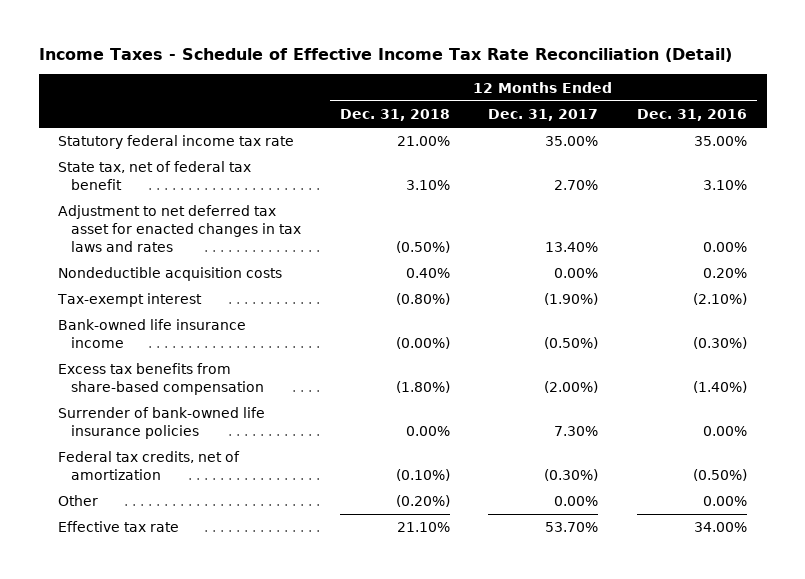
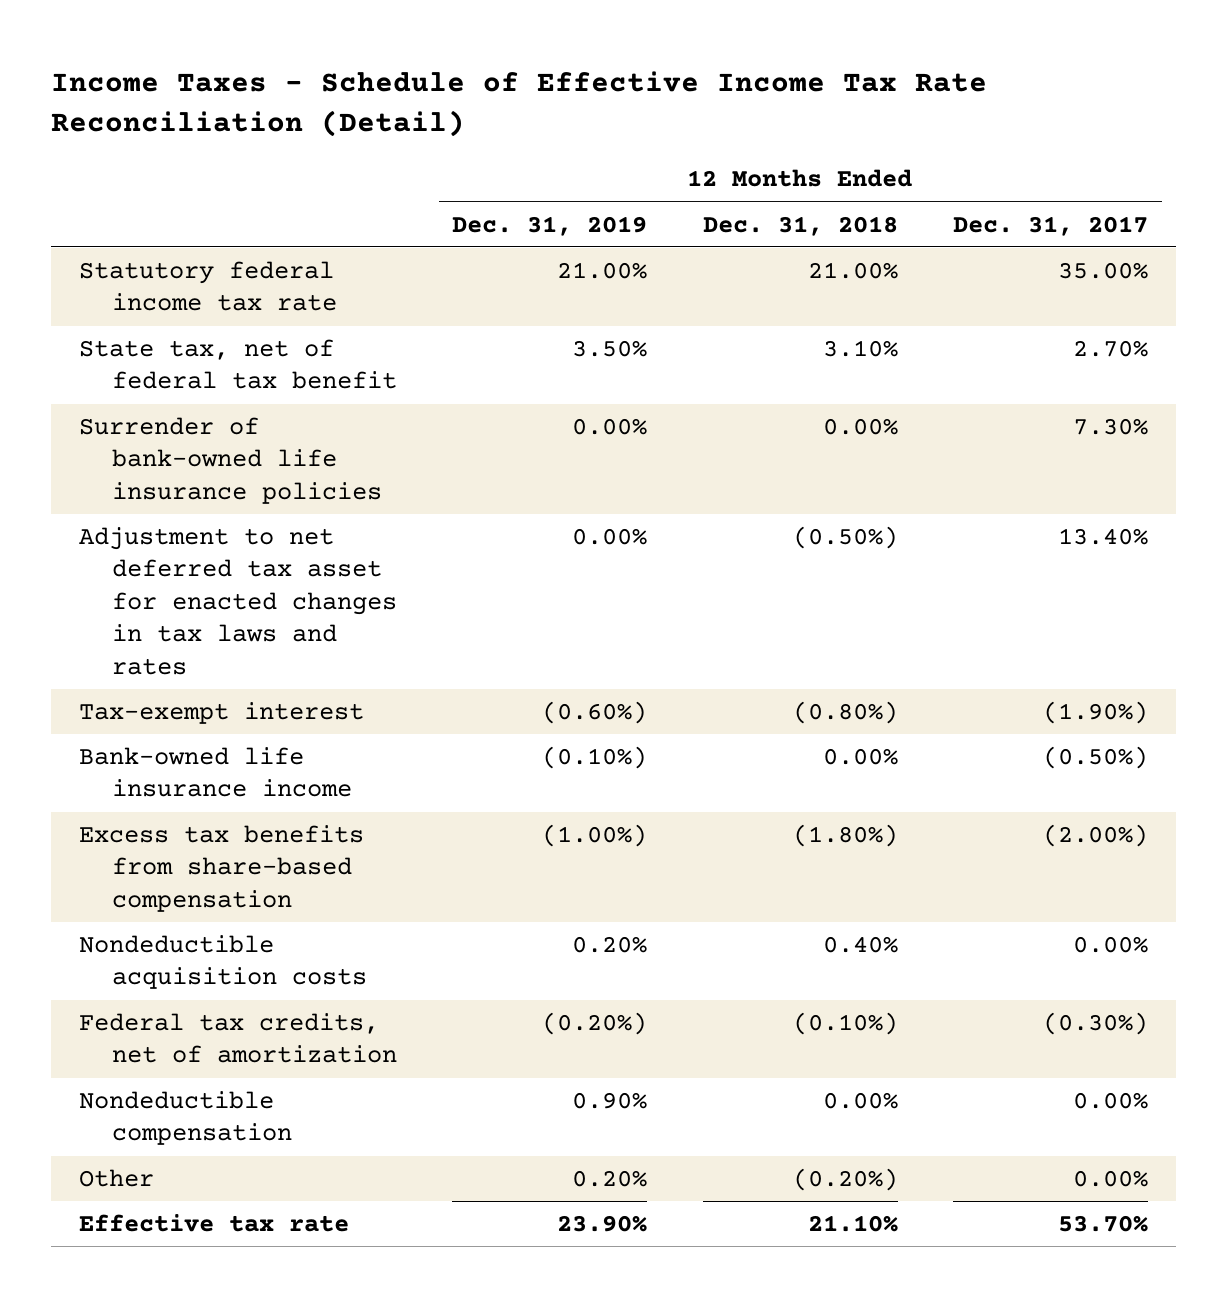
[637,109,748,122] Dec. 31, 2016 -> none
none -> [452,215,648,236] Dec. 31, 2019
[58,407,266,440] Surrender of bank-owned life insurance policies -> [78,417,383,504] Surrender of bank-owned life insurance policies
[395,337,450,350] (0.00%) -> [822,748,898,766] 0.00%
[58,267,283,282] Nondeductible acquisition costs -> [78,935,368,990] Nondeductible acquisition costs
none -> [78,1091,293,1146] Nondeductible compensation

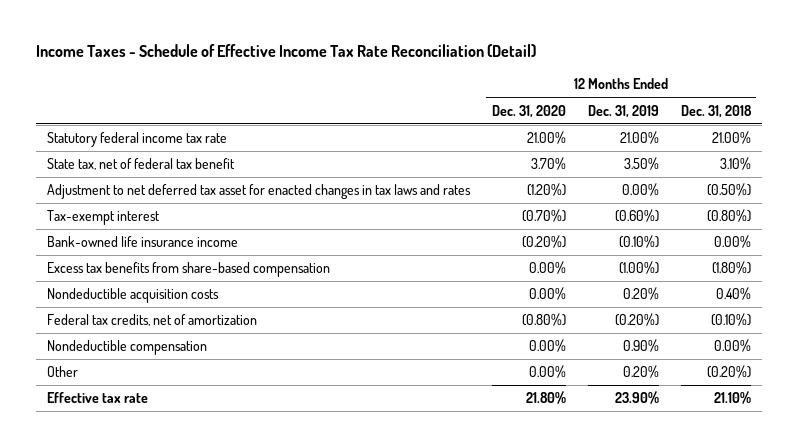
[953,215,1149,236] Dec. 31, 2017 -> none
none -> [491,104,566,118] Dec. 31, 2020
[78,417,383,504] Surrender of bank-owned life insurance policies -> none

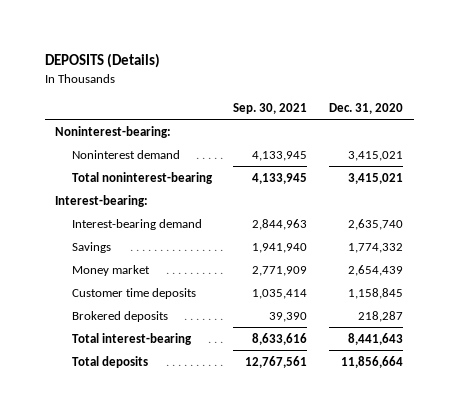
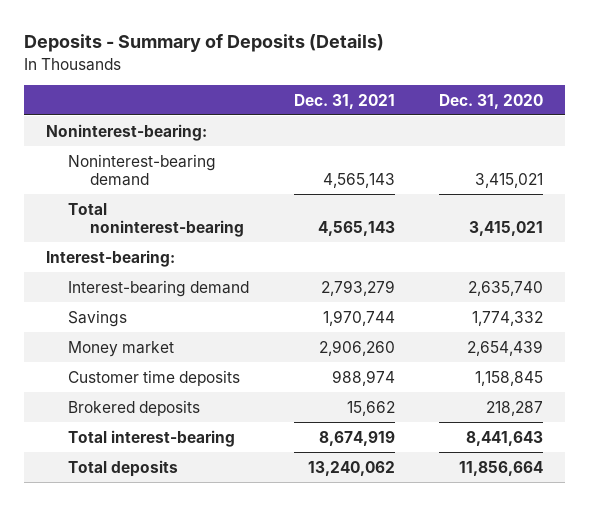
[44,53,160,69] DEPOSITS (Details) -> [24,34,385,53] Deposits - Summary of Deposits (Details)
[233,102,308,114] Sep. 30, 2021 -> none
none -> [293,93,395,109] Dec. 31, 2021
[71,149,180,159] Noninterest demand -> [67,153,216,186] Noninterest-bearing demand

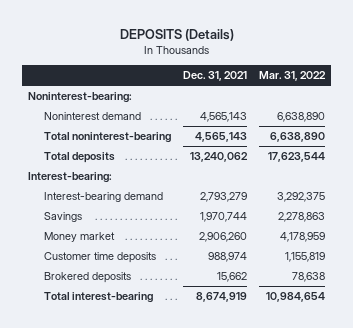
[24,34,385,53] Deposits - Summary of Deposits (Details) -> [119,29,234,42] DEPOSITS (Details)
[439,93,544,109] Dec. 31, 2020 -> none
none -> [259,71,327,82] Mar. 31, 2022
[67,153,216,186] Noninterest-bearing demand -> [44,111,142,120] Noninterest demand
[67,459,178,477] Total deposits -> [44,151,116,163] Total deposits

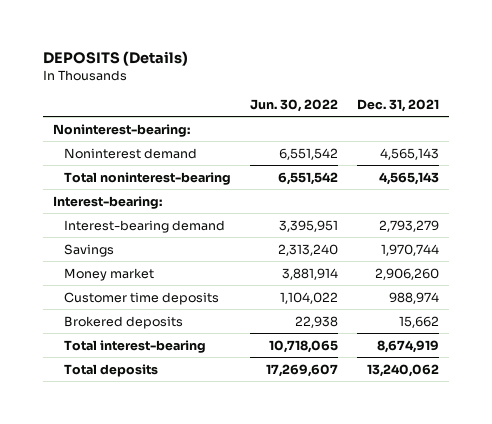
[259,71,327,82] Mar. 31, 2022 -> none
none -> [249,99,338,113] Jun. 30, 2022
[44,151,116,163] Total deposits -> [63,363,158,377] Total deposits

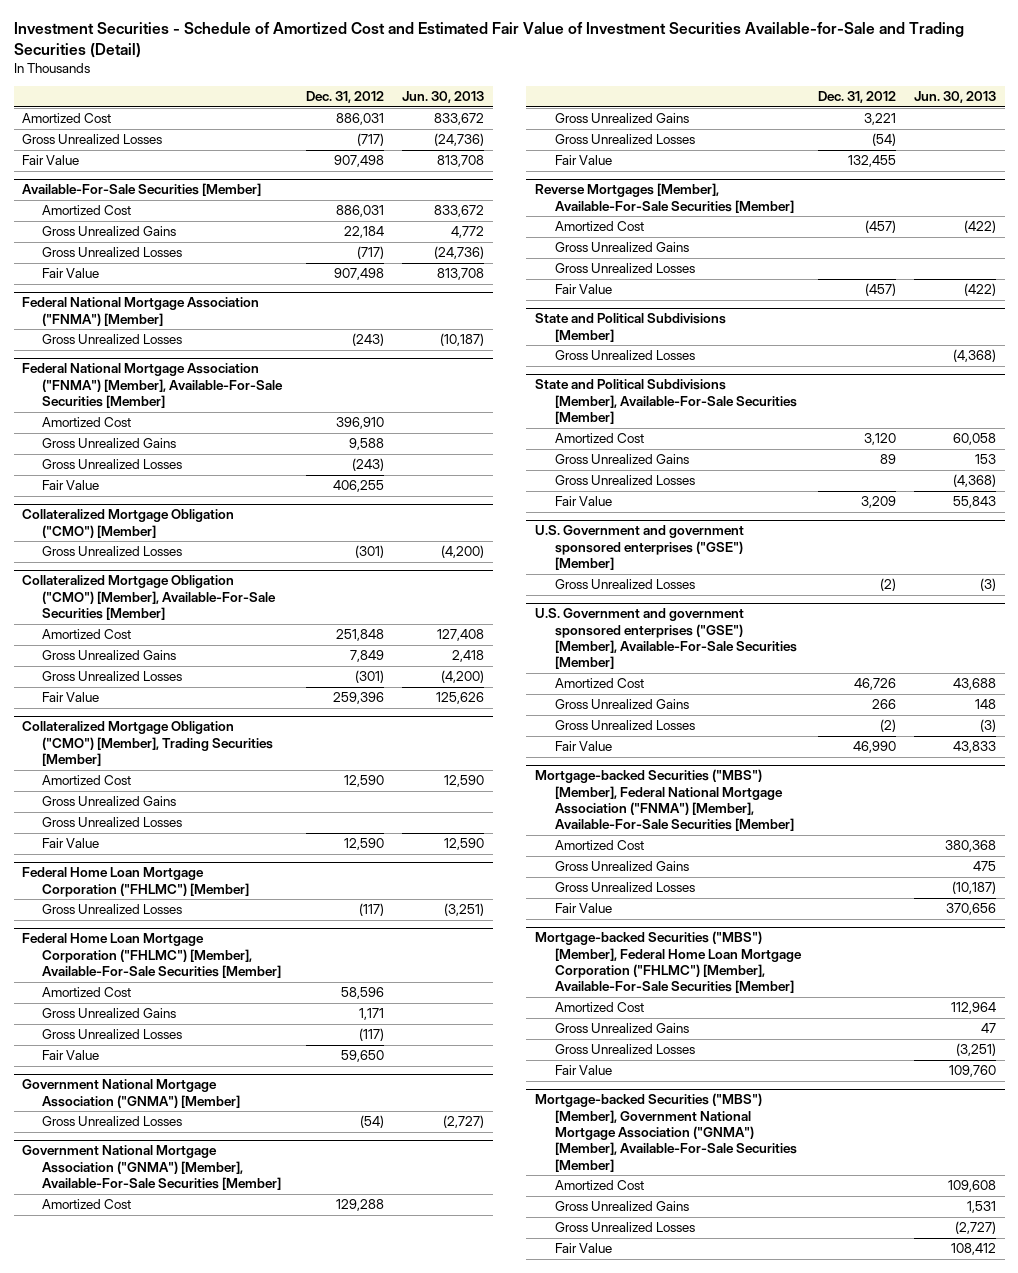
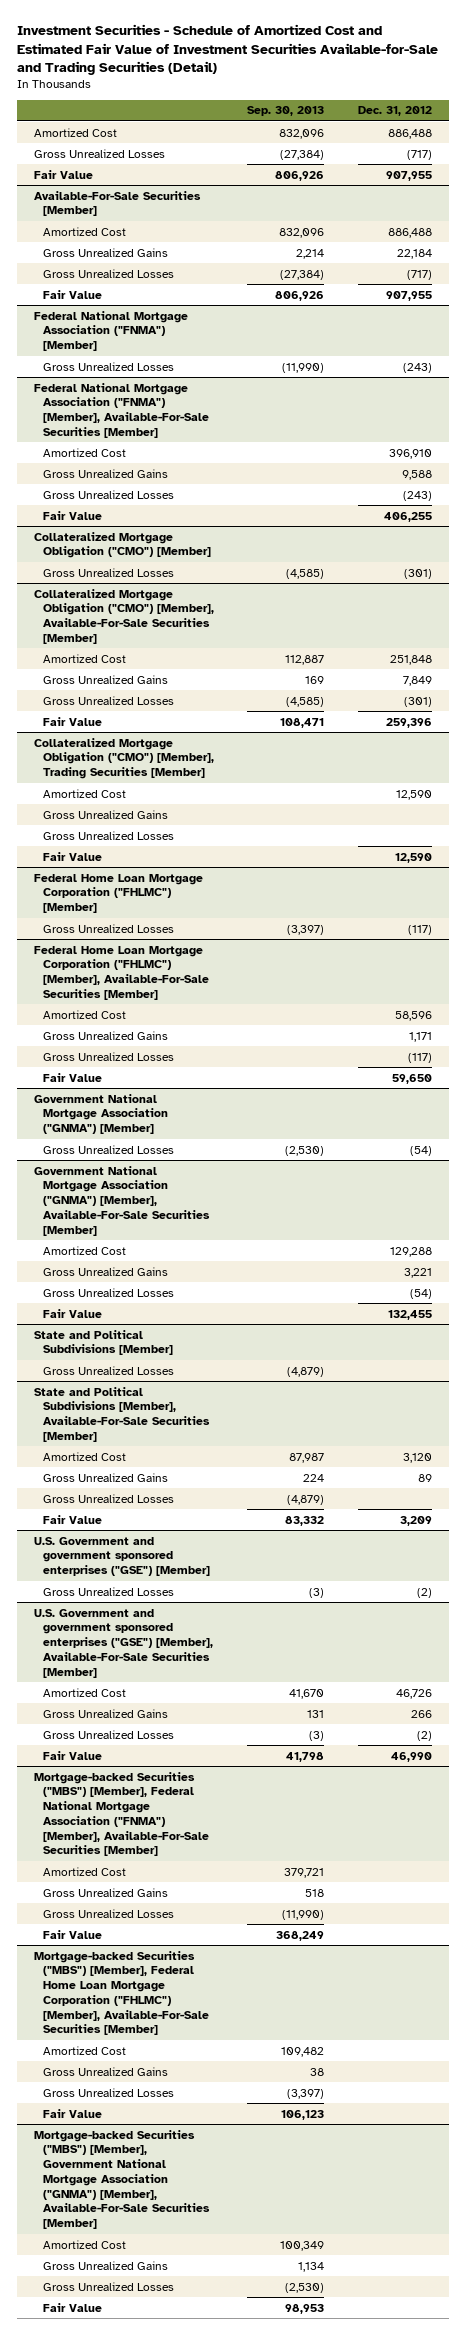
[401,91,484,104] Jun. 30, 2013 -> none
none -> [247,106,325,117] Sep. 30, 2013
[335,113,384,126] 886,031 -> [387,128,432,139] 886,488
[333,155,384,168] 907,498 -> [385,170,432,181] 907,955
[335,205,384,218] 886,031 -> [387,227,432,238] 886,488
[333,268,384,281] 907,498 -> [385,290,432,301] 907,955
[534,183,794,213] Reverse Mortgages [Member], Available-For-Sale Securities [Member] -> none
[554,221,644,232] Amortized Cost -> none
[554,242,689,253] Gross Unrealized Gains -> none
[554,263,695,274] Gross Unrealized Losses -> none
[554,284,612,295] Fair Value -> none

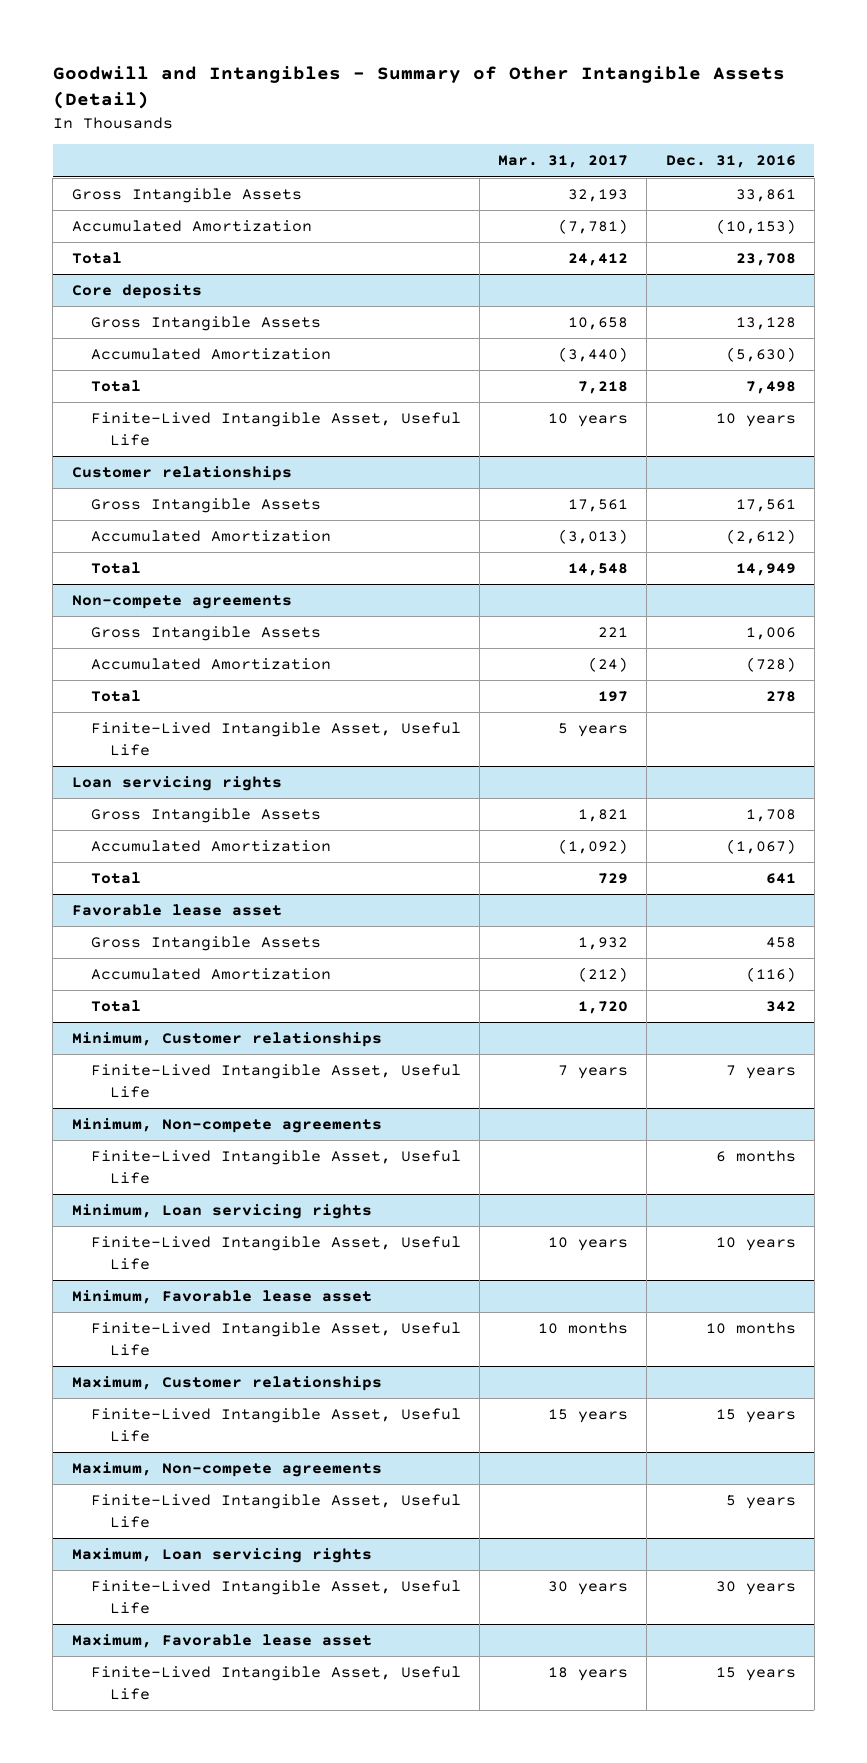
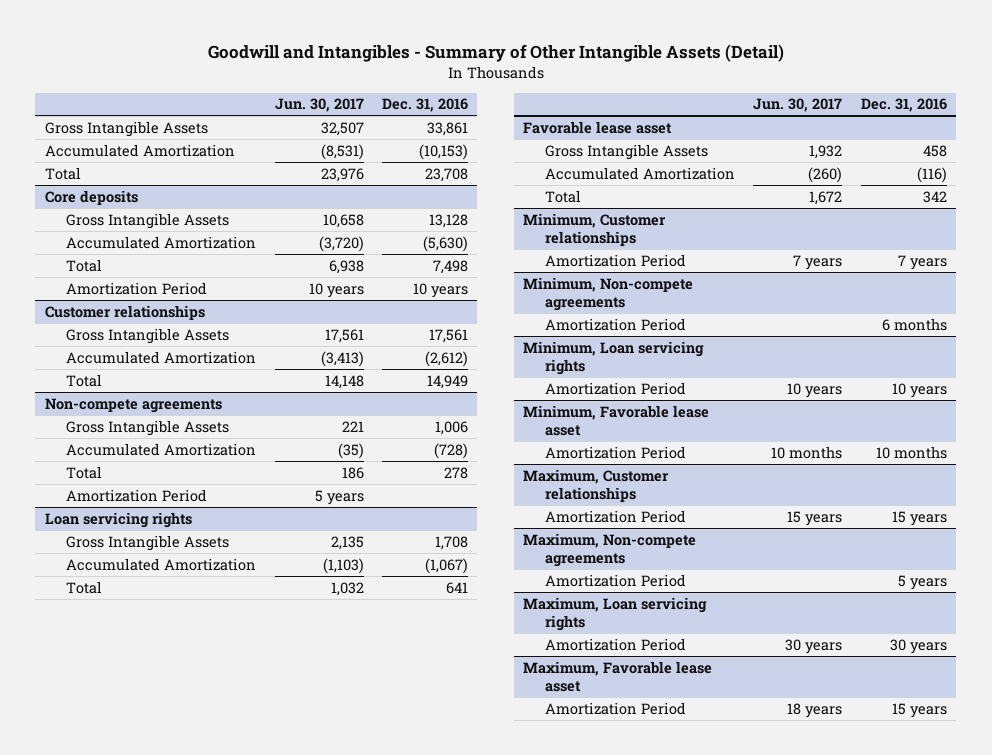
[498,155,629,169] Mar. 31, 2017 -> none
none -> [274,98,364,113] Jun. 30, 2017
[90,412,461,446] Finite-Lived Intangible Asset, Useful Life -> [65,281,207,295] Amortization Period
[90,722,461,756] Finite-Lived Intangible Asset, Useful Life -> [65,488,207,502] Amortization Period
[90,1064,461,1098] Finite-Lived Intangible Asset, Useful Life -> [544,253,686,267] Amortization Period
[90,1150,461,1184] Finite-Lived Intangible Asset, Useful Life -> [544,317,686,331] Amortization Period
[90,1236,461,1270] Finite-Lived Intangible Asset, Useful Life -> [544,381,686,395] Amortization Period
[90,1322,461,1356] Finite-Lived Intangible Asset, Useful Life -> [544,445,686,459] Amortization Period
[90,1408,461,1442] Finite-Lived Intangible Asset, Useful Life -> [544,509,686,523] Amortization Period
[90,1494,461,1528] Finite-Lived Intangible Asset, Useful Life -> [544,573,686,587] Amortization Period
[90,1580,461,1614] Finite-Lived Intangible Asset, Useful Life -> [544,637,686,651] Amortization Period
[90,1666,461,1700] Finite-Lived Intangible Asset, Useful Life -> [544,701,686,715] Amortization Period

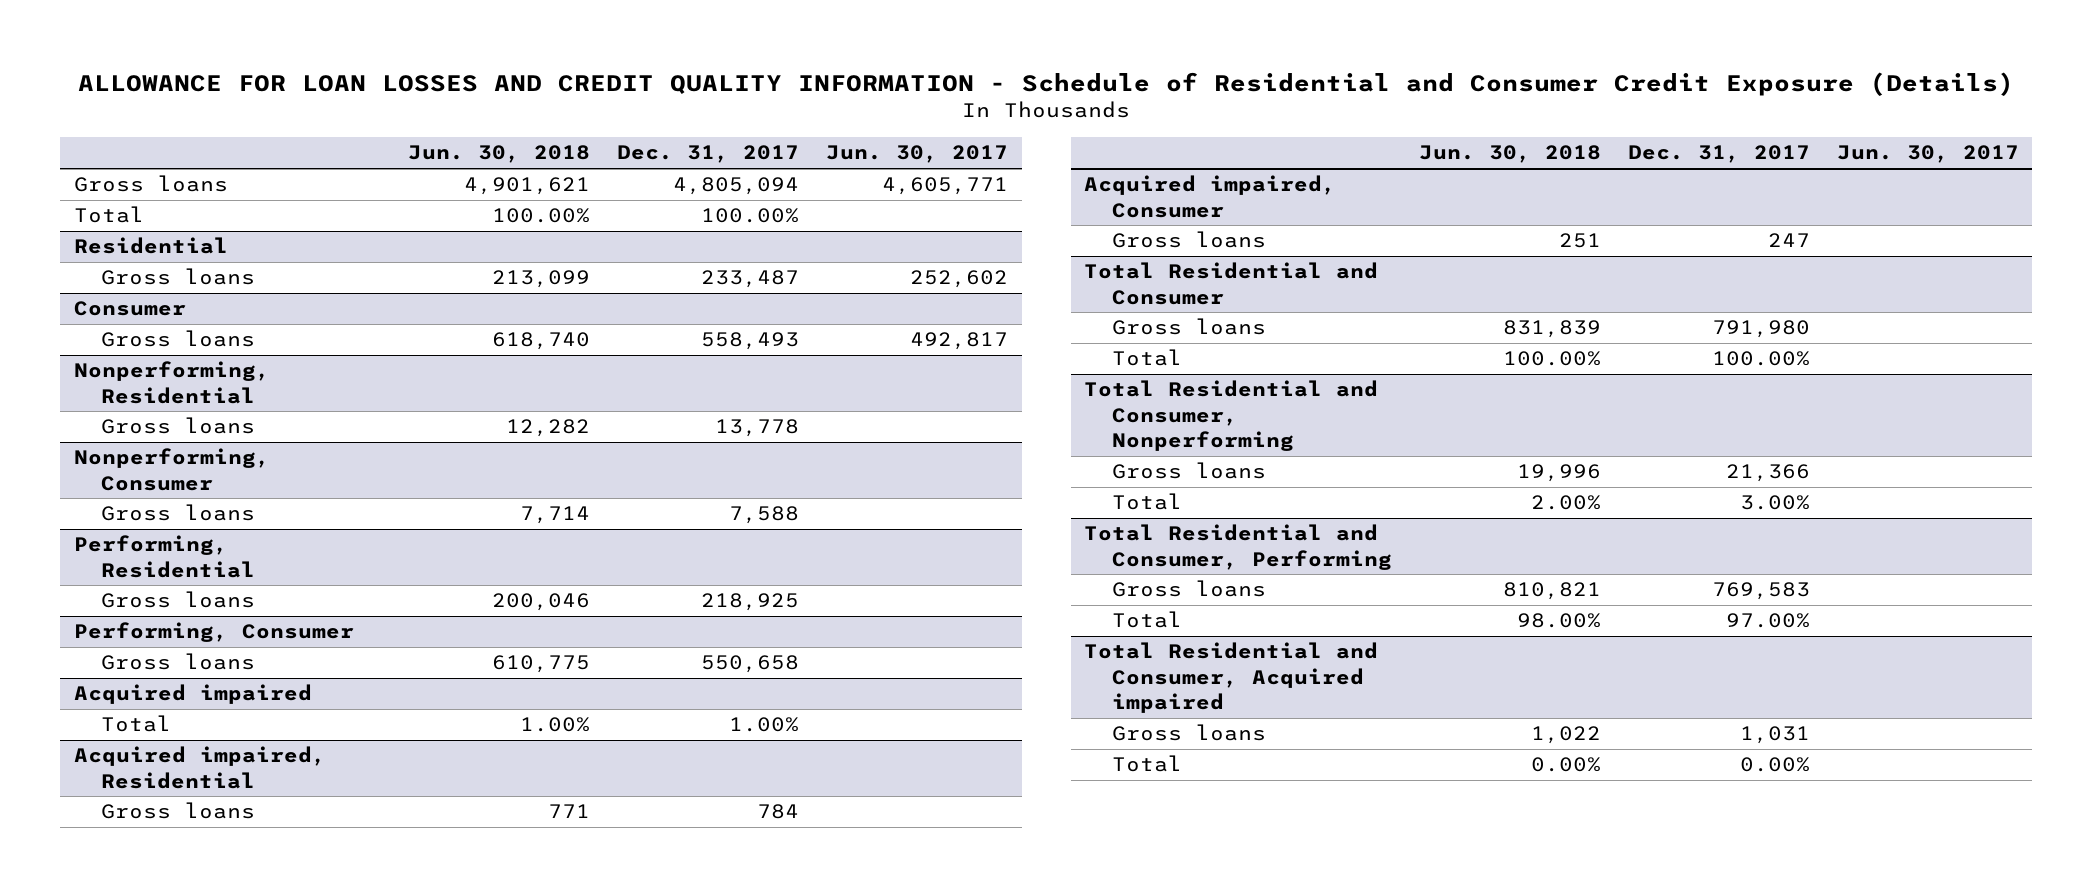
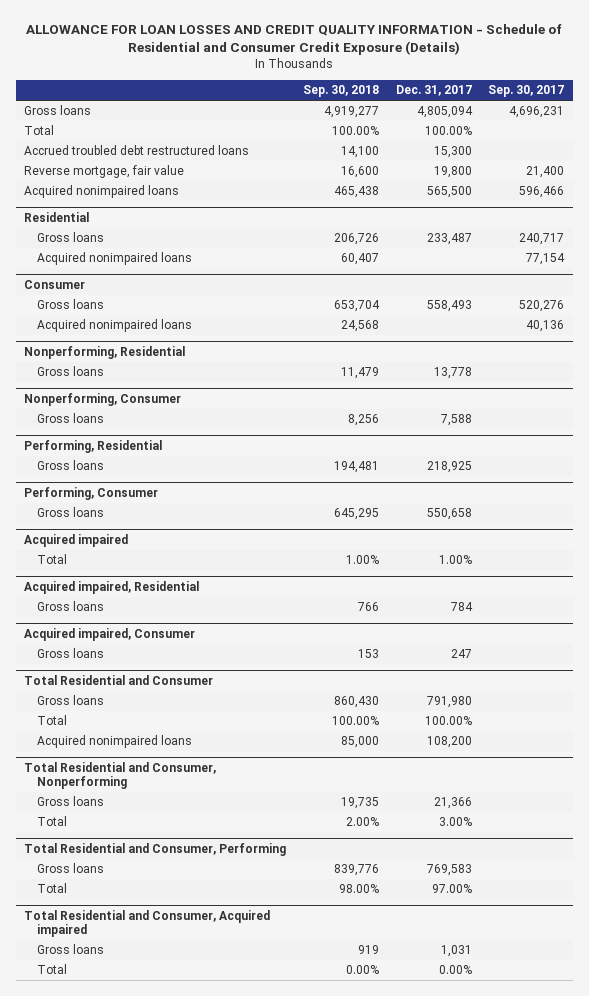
[408,145,591,164] Jun. 30, 2018 -> none
[826,145,1009,164] Jun. 30, 2017 -> none
none -> [302,85,379,98] Sep. 30, 2018
none -> [488,85,565,98] Sep. 30, 2017
none -> [24,145,250,156] Accrued troubled debt restructured loans
none -> [24,165,185,179] Reverse mortgage, fair value
none -> [24,185,180,199] Acquired nonimpaired loans
none -> [37,252,193,266] Acquired nonimpaired loans
none -> [37,319,193,333] Acquired nonimpaired loans
none -> [37,735,193,749] Acquired nonimpaired loans

